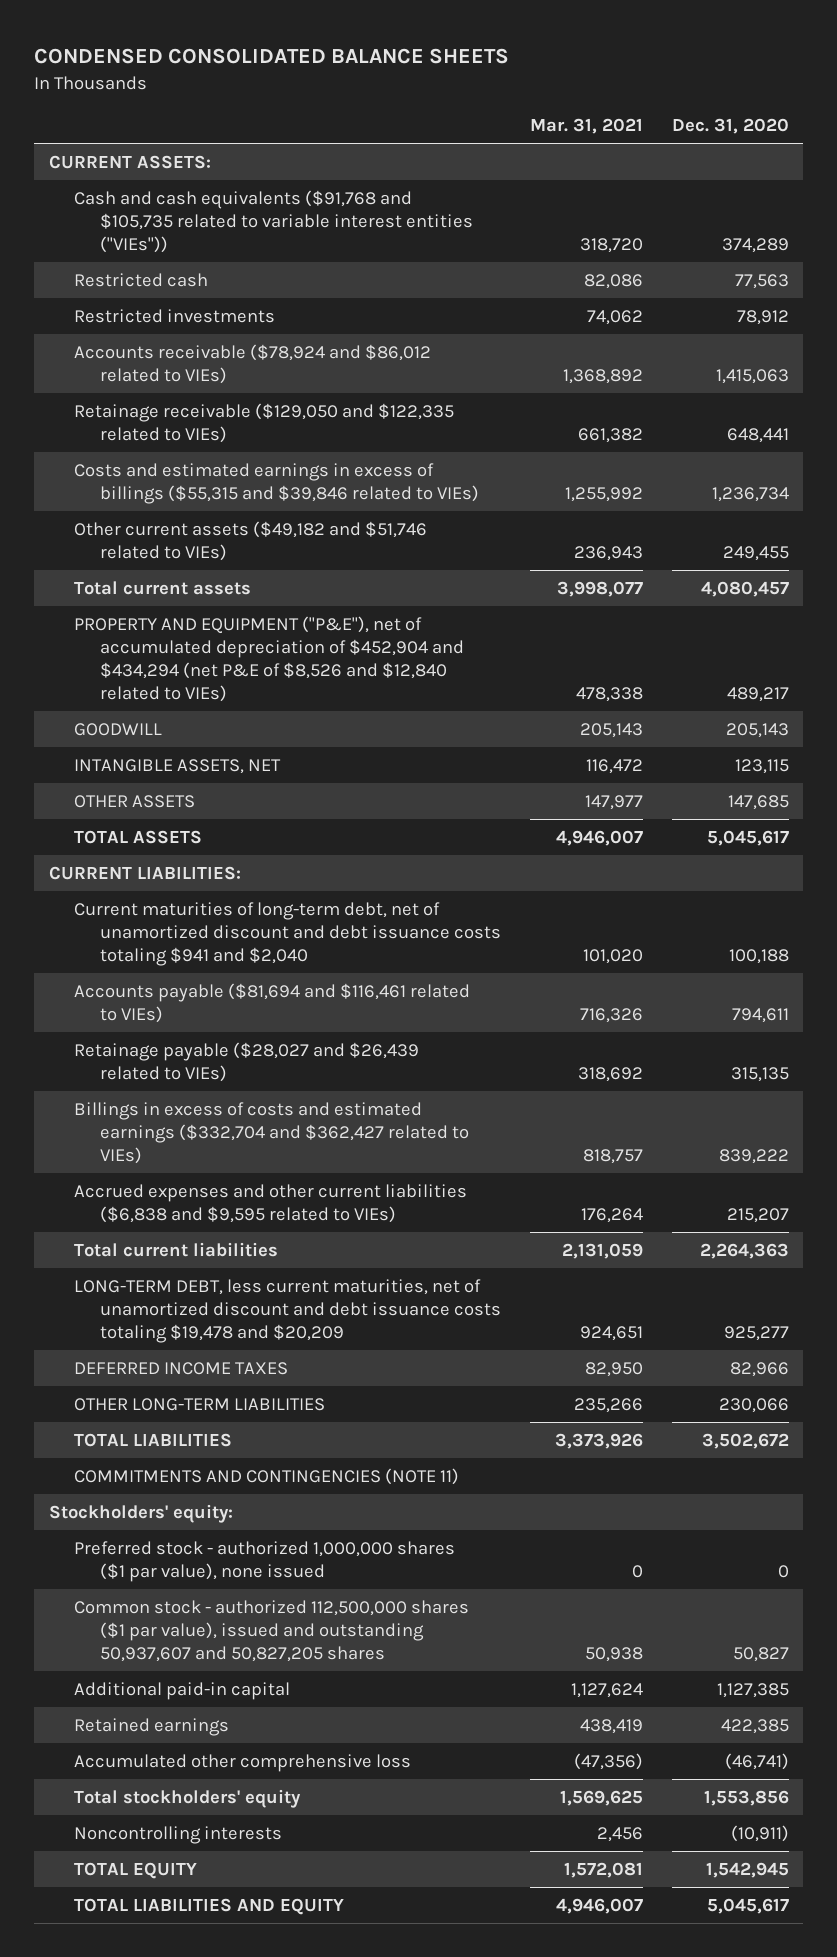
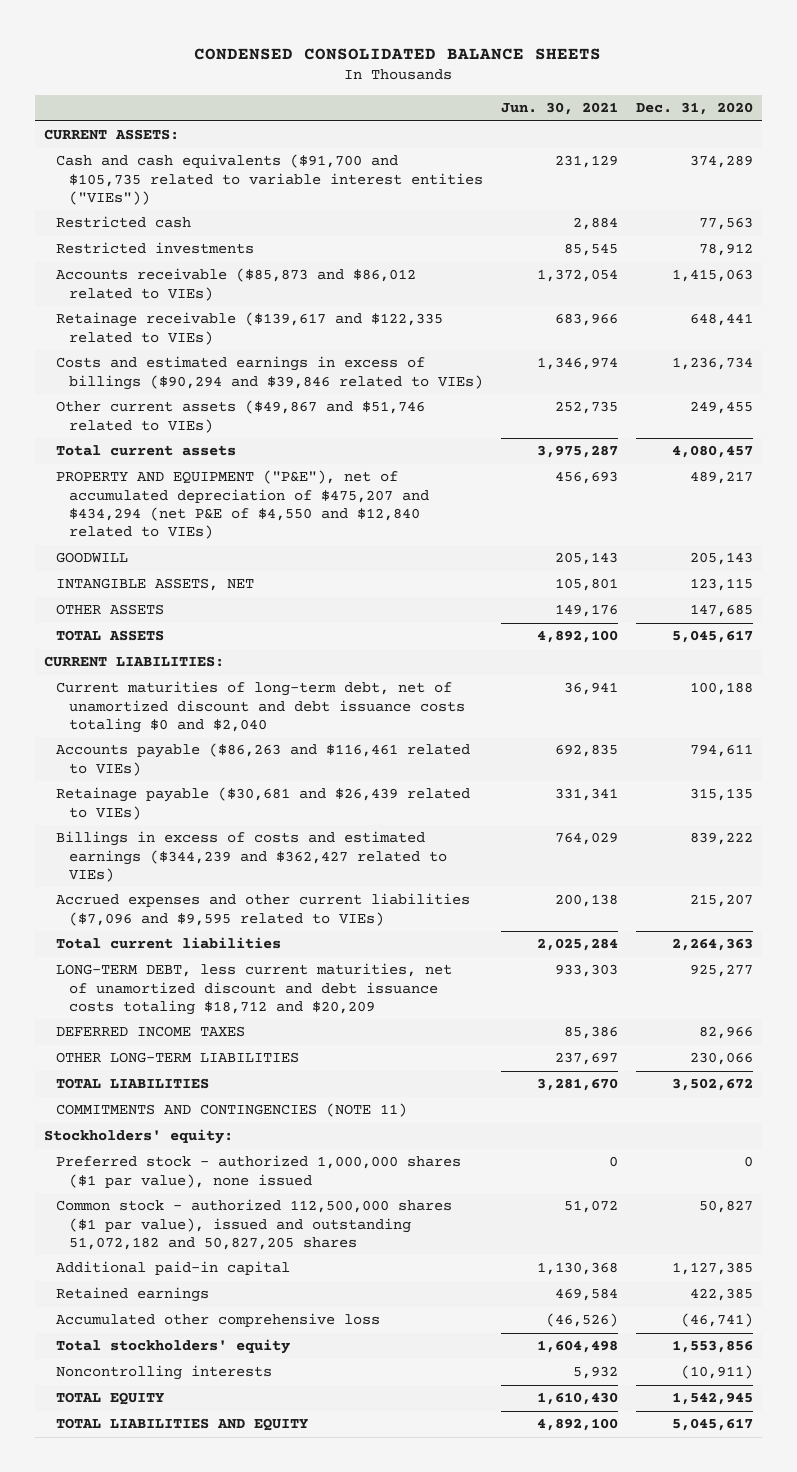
[529,118,643,135] Mar. 31, 2021 -> none
none -> [501,102,619,116] Jun. 30, 2021
[74,189,474,254] Cash and cash equivalents ($91,768 and $105,735 related to variable interest entities ("VIEs")) -> [56,154,484,205] Cash and cash equivalents ($91,700 and $105,735 related to variable interest entities ("VIEs"))
[74,343,432,385] Accounts receivable ($78,924 and $86,012 related to VIEs) -> [56,268,417,301] Accounts receivable ($85,873 and $86,012 related to VIEs)
[74,402,455,444] Retainage receivable ($129,050 and $122,335 related to VIEs) -> [56,312,444,345] Retainage receivable ($139,617 and $122,335 related to VIEs)
[74,462,480,505] Costs and estimated earnings in excess of billings ($55,315 and $39,846 related to VIEs) -> [56,356,484,390] Costs and estimated earnings in excess of billings ($90,294 and $39,846 related to VIEs)
[74,520,428,562] Other current assets ($49,182 and $51,746 related to VIEs) -> [56,400,426,433] Other current assets ($49,867 and $51,746 related to VIEs)
[74,615,465,703] PROPERTY AND EQUIPMENT ("P&E"), net of accumulated depreciation of $452,904 and $434,294 (net P&E of $8,526 and $12,840 related to VIEs) -> [56,470,430,540] PROPERTY AND EQUIPMENT ("P&E"), net of accumulated depreciation of $475,207 and $434,294 (net P&E of $4,550 and $12,840 related to VIEs)
[74,901,502,967] Current maturities of long-term debt, net of unamortized discount and debt issuance costs totaling $941 and $2,040 -> [56,681,466,733] Current maturities of long-term debt, net of unamortized discount and debt issuance costs totaling $0 and $2,040
[74,982,471,1024] Accounts payable ($81,694 and $116,461 related to VIEs) -> [56,743,471,776] Accounts payable ($86,263 and $116,461 related to VIEs)
[74,1041,420,1083] Retainage payable ($28,027 and $26,439 related to VIEs) -> [56,787,471,820] Retainage payable ($30,681 and $26,439 related to VIEs)
[74,1101,470,1165] Billings in excess of costs and estimated earnings ($332,704 and $362,427 related to VIEs) -> [56,831,448,882] Billings in excess of costs and estimated earnings ($344,239 and $362,427 related to VIEs)
[74,1183,468,1224] Accrued expenses and other current liabilities ($6,838 and $9,595 related to VIEs) -> [56,893,471,926] Accrued expenses and other current liabilities ($7,096 and $9,595 related to VIEs)
[74,1278,502,1344] LONG-TERM DEBT, less current maturities, net of unamortized discount and debt issuance costs totaling $19,478 and $20,209 -> [56,963,453,1015] LONG-TERM DEBT, less current maturities, net of unamortized discount and debt issuance costs totaling $18,712 and $20,209
[74,1599,470,1663] Common stock - authorized 112,500,000 shares ($1 par value), issued and outstanding 50,937,607 and 50,827,205 shares -> [56,1199,453,1250] Common stock - authorized 112,500,000 shares ($1 par value), issued and outstanding 51,072,182 and 50,827,205 shares

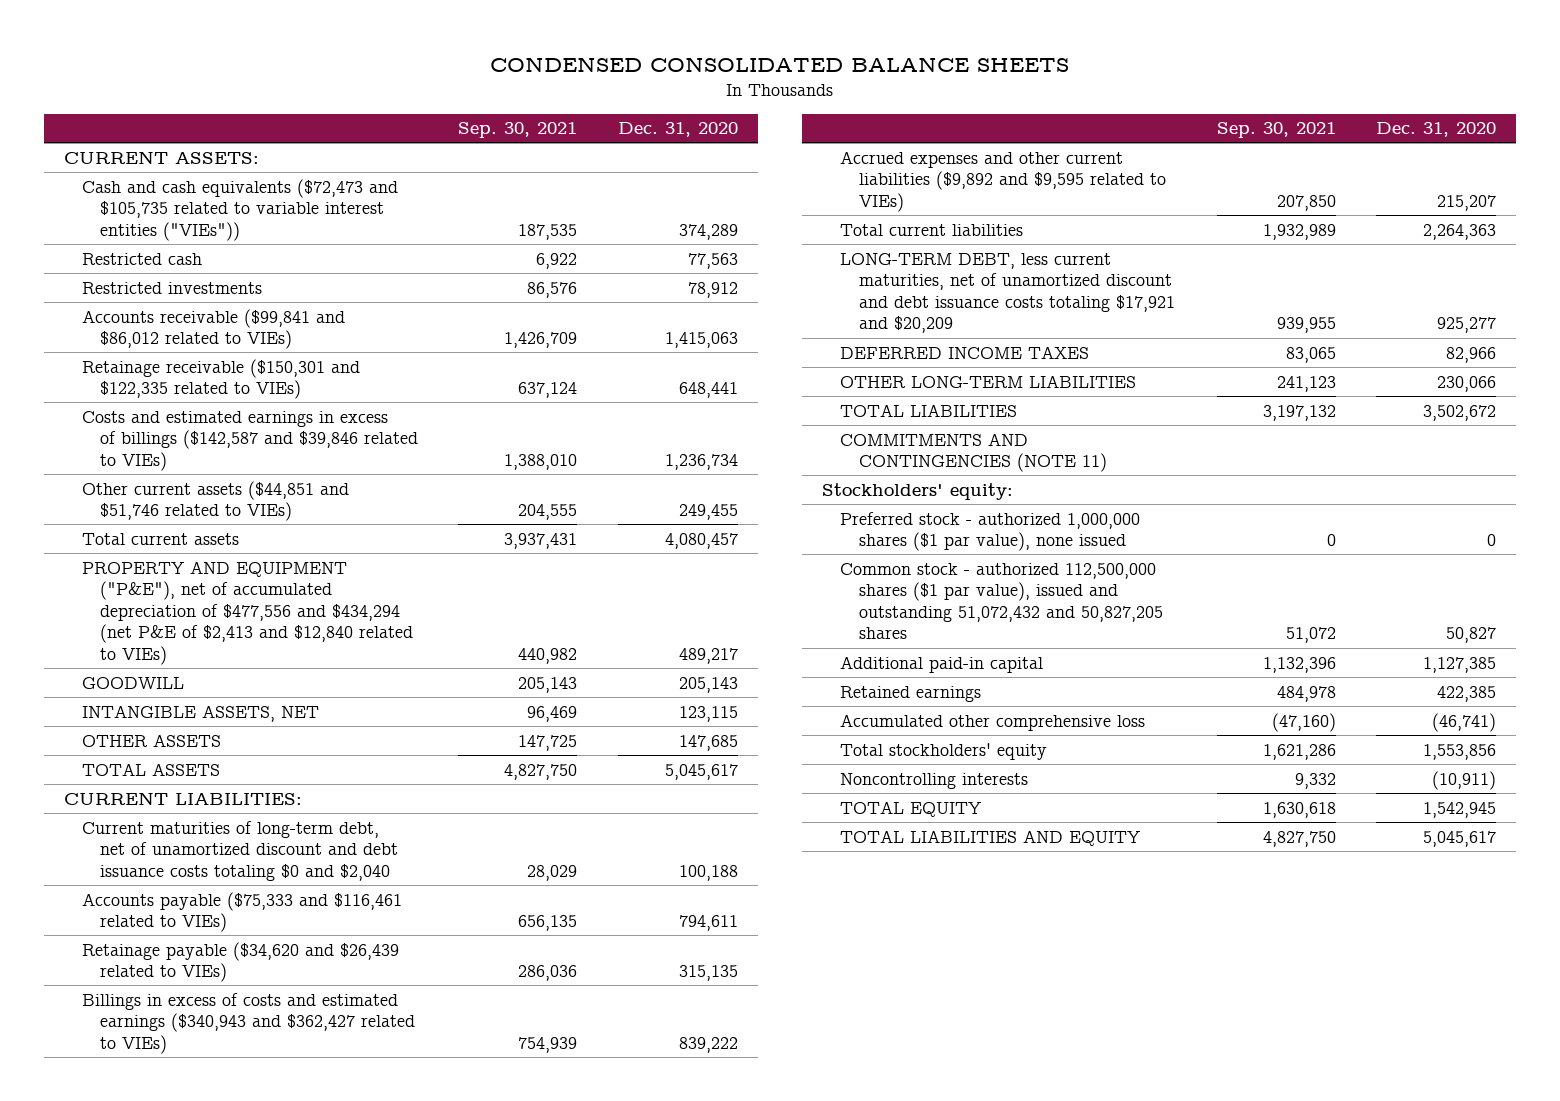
[501,102,619,116] Jun. 30, 2021 -> none
none -> [458,122,578,139] Sep. 30, 2021
[56,154,484,205] Cash and cash equivalents ($91,700 and $105,735 related to variable interest entities ("VIEs")) -> [82,178,399,241] Cash and cash equivalents ($72,473 and $105,735 related to variable interest entities ("VIEs"))
[56,268,417,301] Accounts receivable ($85,873 and $86,012 related to VIEs) -> [82,308,346,350] Accounts receivable ($99,841 and $86,012 related to VIEs)
[56,312,444,345] Retainage receivable ($139,617 and $122,335 related to VIEs) -> [82,358,361,400] Retainage receivable ($150,301 and $122,335 related to VIEs)
[56,356,484,390] Costs and estimated earnings in excess of billings ($90,294 and $39,846 related to VIEs) -> [82,410,419,471] Costs and estimated earnings in excess of billings ($142,587 and $39,846 related to VIEs)
[56,400,426,433] Other current assets ($49,867 and $51,746 related to VIEs) -> [82,480,350,522] Other current assets ($44,851 and $51,746 related to VIEs)
[56,470,430,540] PROPERTY AND EQUIPMENT ("P&E"), net of accumulated depreciation of $475,207 and $434,294 (net P&E of $4,550 and $12,840 related to VIEs) -> [82,560,414,665] PROPERTY AND EQUIPMENT ("P&E"), net of accumulated depreciation of $477,556 and $434,294 (net P&E of $2,413 and $12,840 related to VIEs)
[56,743,471,776] Accounts payable ($86,263 and $116,461 related to VIEs) -> [82,891,403,933] Accounts payable ($75,333 and $116,461 related to VIEs)
[56,787,471,820] Retainage payable ($30,681 and $26,439 related to VIEs) -> [82,941,400,983] Retainage payable ($34,620 and $26,439 related to VIEs)
[56,831,448,882] Billings in excess of costs and estimated earnings ($344,239 and $362,427 related to VIEs) -> [82,992,416,1054] Billings in excess of costs and estimated earnings ($340,943 and $362,427 related to VIEs)
[56,893,471,926] Accrued expenses and other current liabilities ($7,096 and $9,595 related to VIEs) -> [840,150,1166,212] Accrued expenses and other current liabilities ($9,892 and $9,595 related to VIEs)
[56,963,453,1015] LONG-TERM DEBT, less current maturities, net of unamortized discount and debt issuance costs totaling $18,712 and $20,209 -> [840,252,1175,334] LONG-TERM DEBT, less current maturities, net of unamortized discount and debt issuance costs totaling $17,921 and $20,209
[56,1199,453,1250] Common stock - authorized 112,500,000 shares ($1 par value), issued and outstanding 51,072,182 and 50,827,205 shares -> [840,562,1163,640] Common stock - authorized 112,500,000 shares ($1 par value), issued and outstanding 51,072,432 and 50,827,205 shares

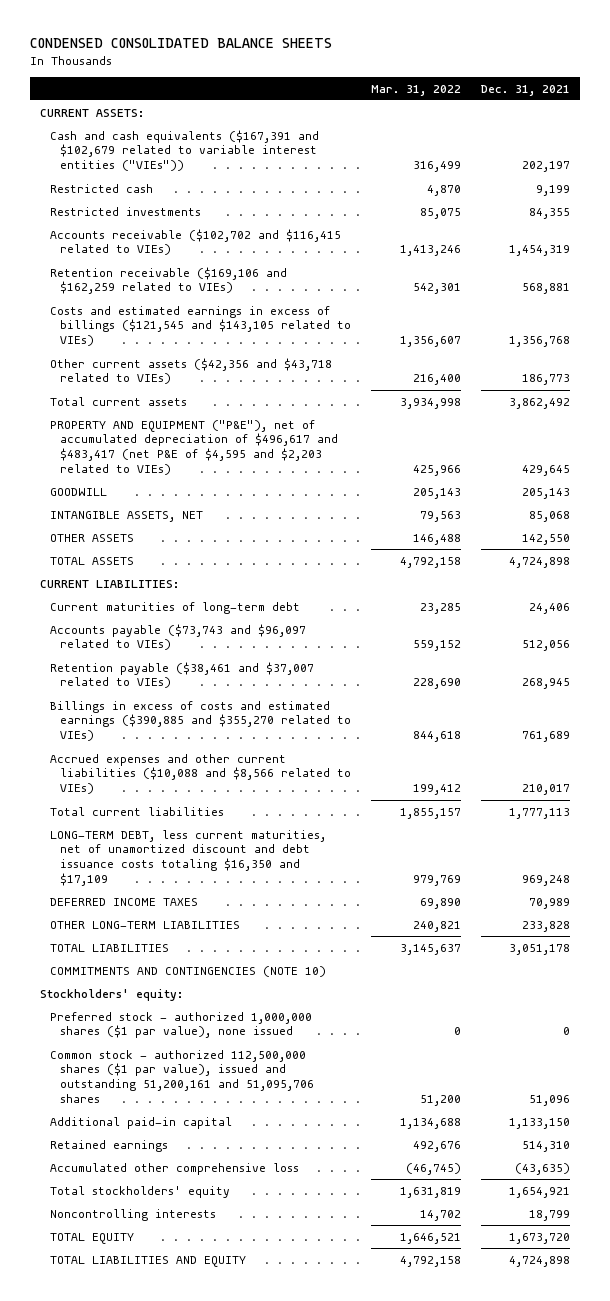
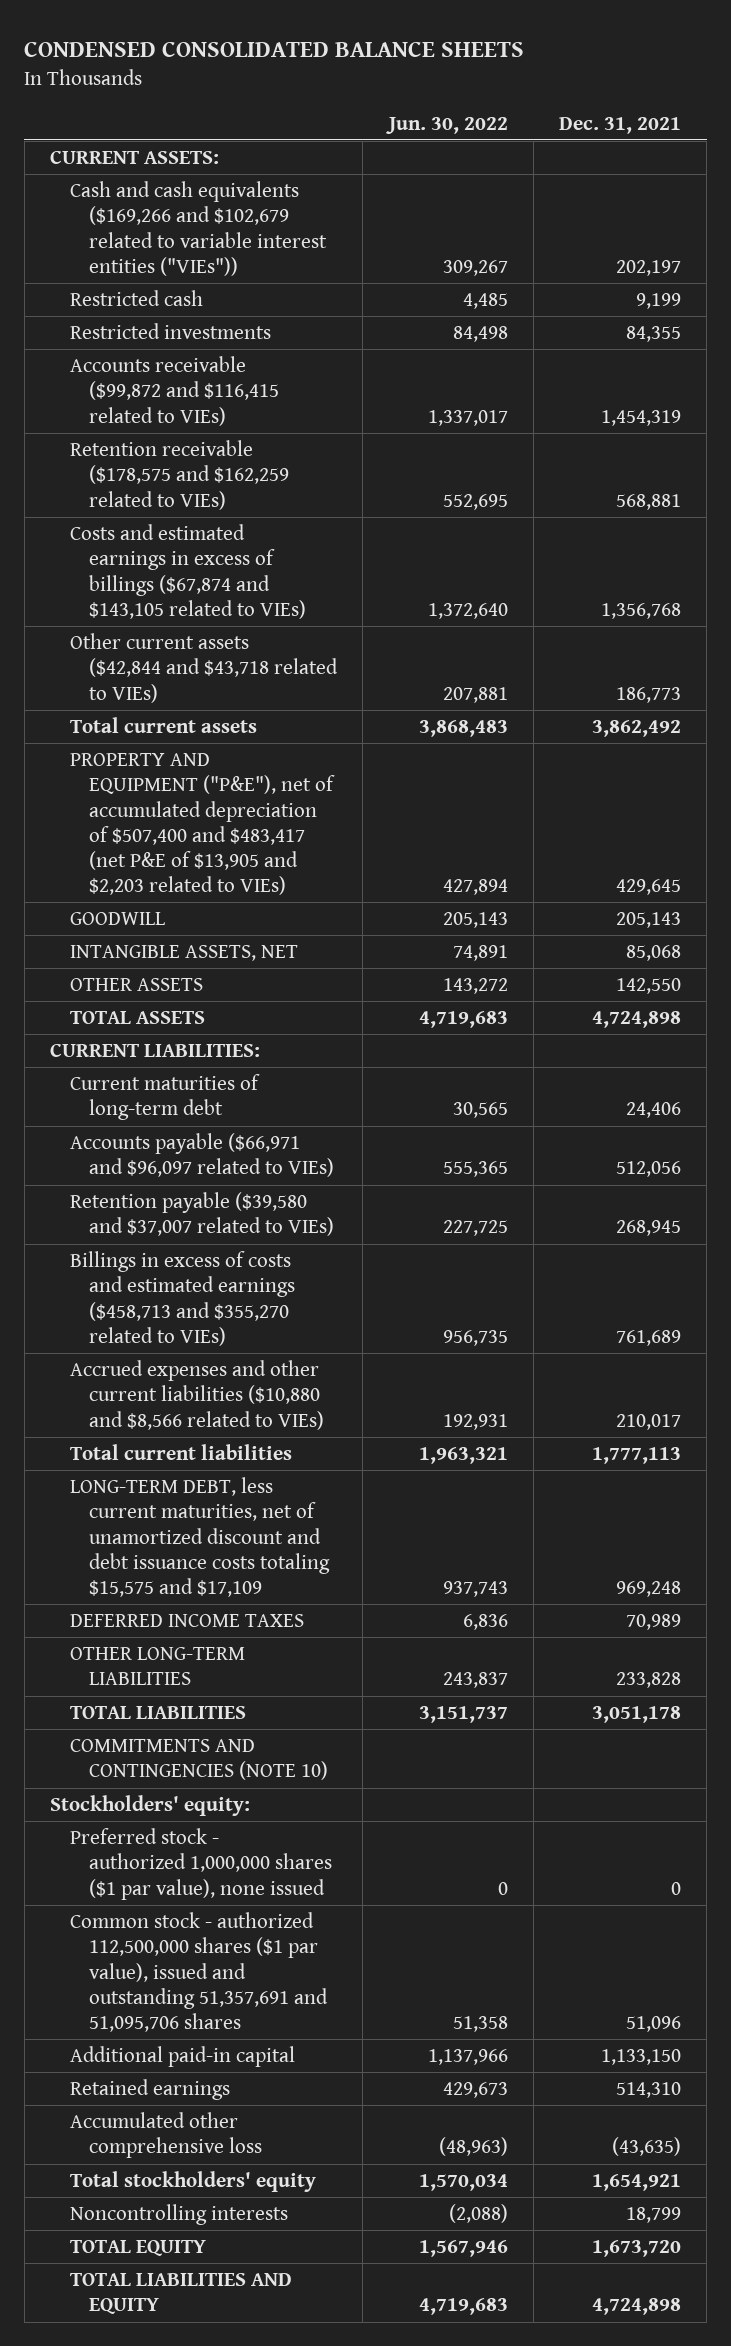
[371,84,462,96] Mar. 31, 2022 -> none
none -> [385,116,508,134] Jun. 30, 2022
[50,129,320,172] Cash and cash equivalents ($167,391 and $102,679 related to variable interest entities ("VIEs")) -> [69,181,328,276] Cash and cash equivalents ($169,266 and $102,679 related to variable interest entities ("VIEs"))
[50,228,342,256] Accounts receivable ($102,702 and $116,415 related to VIEs) -> [69,356,280,426] Accounts receivable ($99,872 and $116,415 related to VIEs)
[50,266,288,295] Retention receivable ($169,106 and $162,259 related to VIEs) -> [69,440,290,510] Retention receivable ($178,575 and $162,259 related to VIEs)
[50,305,352,347] Costs and estimated earnings in excess of billings ($121,545 and $143,105 related to VIEs) -> [69,524,307,619] Costs and estimated earnings in excess of billings ($67,874 and $143,105 related to VIEs)
[50,357,333,385] Other current assets ($42,356 and $43,718 related to VIEs) -> [69,633,339,703] Other current assets ($42,844 and $43,718 related to VIEs)
[50,419,339,475] PROPERTY AND EQUIPMENT ("P&E"), net of accumulated depreciation of $496,617 and $483,417 (net P&E of $4,595 and $2,203 related to VIEs) -> [69,753,336,896] PROPERTY AND EQUIPMENT ("P&E"), net of accumulated depreciation of $507,400 and $483,417 (net P&E of $13,905 and $2,203 related to VIEs)
[50,623,307,651] Accounts payable ($73,743 and $96,097 related to VIEs) -> [69,1133,335,1178] Accounts payable ($66,971 and $96,097 related to VIEs)
[50,661,315,689] Retention payable ($38,461 and $37,007 related to VIEs) -> [69,1192,335,1237] Retention payable ($39,580 and $37,007 related to VIEs)
[50,700,352,742] Billings in excess of costs and estimated earnings ($390,885 and $355,270 related to VIEs) -> [69,1251,296,1346] Billings in excess of costs and estimated earnings ($458,713 and $355,270 related to VIEs)
[50,753,352,795] Accrued expenses and other current liabilities ($10,088 and $8,566 related to VIEs) -> [69,1360,325,1430] Accrued expenses and other current liabilities ($10,880 and $8,566 related to VIEs)
[50,829,327,886] LONG-TERM DEBT, less current maturities, net of unamortized discount and debt issuance costs totaling $16,350 and $17,109 -> [69,1477,331,1597] LONG-TERM DEBT, less current maturities, net of unamortized discount and debt issuance costs totaling $15,575 and $17,109
[50,1049,315,1103] Common stock - authorized 112,500,000 shares ($1 par value), issued and outstanding 51,200,161 and 51,095,706 shares -> [69,1912,329,2032] Common stock - authorized 112,500,000 shares ($1 par value), issued and outstanding 51,357,691 and 51,095,706 shares

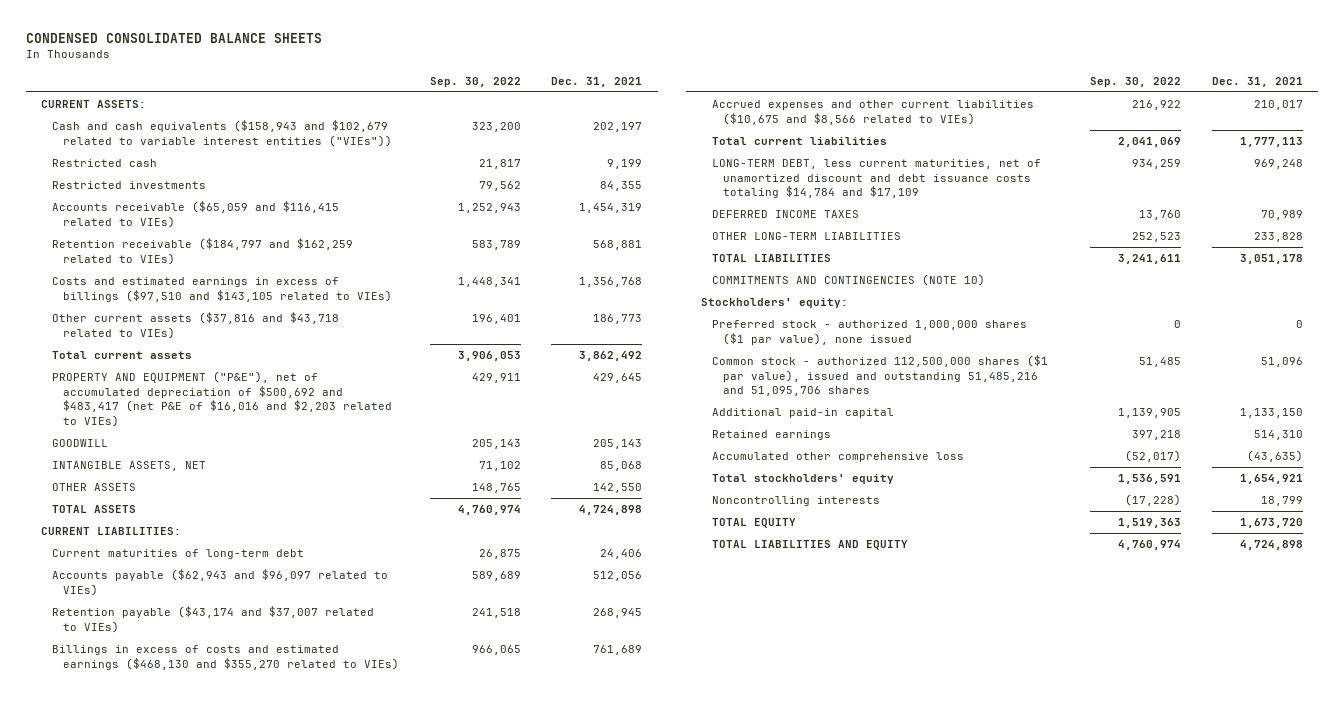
[385,116,508,134] Jun. 30, 2022 -> none
none -> [429,76,521,87] Sep. 30, 2022
[69,181,328,276] Cash and cash equivalents ($169,266 and $102,679 related to variable interest entities ("VIEs")) -> [52,120,393,147] Cash and cash equivalents ($158,943 and $102,679 related to variable interest entities ("VIEs"))
[69,356,280,426] Accounts receivable ($99,872 and $116,415 related to VIEs) -> [52,201,340,228] Accounts receivable ($65,059 and $116,415 related to VIEs)
[69,440,290,510] Retention receivable ($178,575 and $162,259 related to VIEs) -> [52,238,354,265] Retention receivable ($184,797 and $162,259 related to VIEs)
[69,524,307,619] Costs and estimated earnings in excess of billings ($67,874 and $143,105 related to VIEs) -> [52,277,393,302] Costs and estimated earnings in excess of billings ($97,510 and $143,105 related to VIEs)
[69,633,339,703] Other current assets ($42,844 and $43,718 related to VIEs) -> [52,312,340,339] Other current assets ($37,816 and $43,718 related to VIEs)
[69,753,336,896] PROPERTY AND EQUIPMENT ("P&E"), net of accumulated depreciation of $507,400 and $483,417 (net P&E of $13,905 and $2,203 related to VIEs) -> [52,371,393,427] PROPERTY AND EQUIPMENT ("P&E"), net of accumulated depreciation of $500,692 and $483,417 (net P&E of $16,016 and $2,203 related to VIEs)
[69,1133,335,1178] Accounts payable ($66,971 and $96,097 related to VIEs) -> [52,569,389,596] Accounts payable ($62,943 and $96,097 related to VIEs)
[69,1192,335,1237] Retention payable ($39,580 and $37,007 related to VIEs) -> [52,606,375,633] Retention payable ($43,174 and $37,007 related to VIEs)
[69,1251,296,1346] Billings in excess of costs and estimated earnings ($458,713 and $355,270 related to VIEs) -> [52,645,400,670] Billings in excess of costs and estimated earnings ($468,130 and $355,270 related to VIEs)
[69,1360,325,1430] Accrued expenses and other current liabilities ($10,880 and $8,566 related to VIEs) -> [712,100,1035,125] Accrued expenses and other current liabilities ($10,675 and $8,566 related to VIEs)
[69,1477,331,1597] LONG-TERM DEBT, less current maturities, net of unamortized discount and debt issuance costs totaling $15,575 and $17,109 -> [712,159,1042,199] LONG-TERM DEBT, less current maturities, net of unamortized discount and debt issuance costs totaling $14,784 and $17,109
[69,1912,329,2032] Common stock - authorized 112,500,000 shares ($1 par value), issued and outstanding 51,357,691 and 51,095,706 shares -> [712,355,1049,397] Common stock - authorized 112,500,000 shares ($1 par value), issued and outstanding 51,485,216 and 51,095,706 shares

